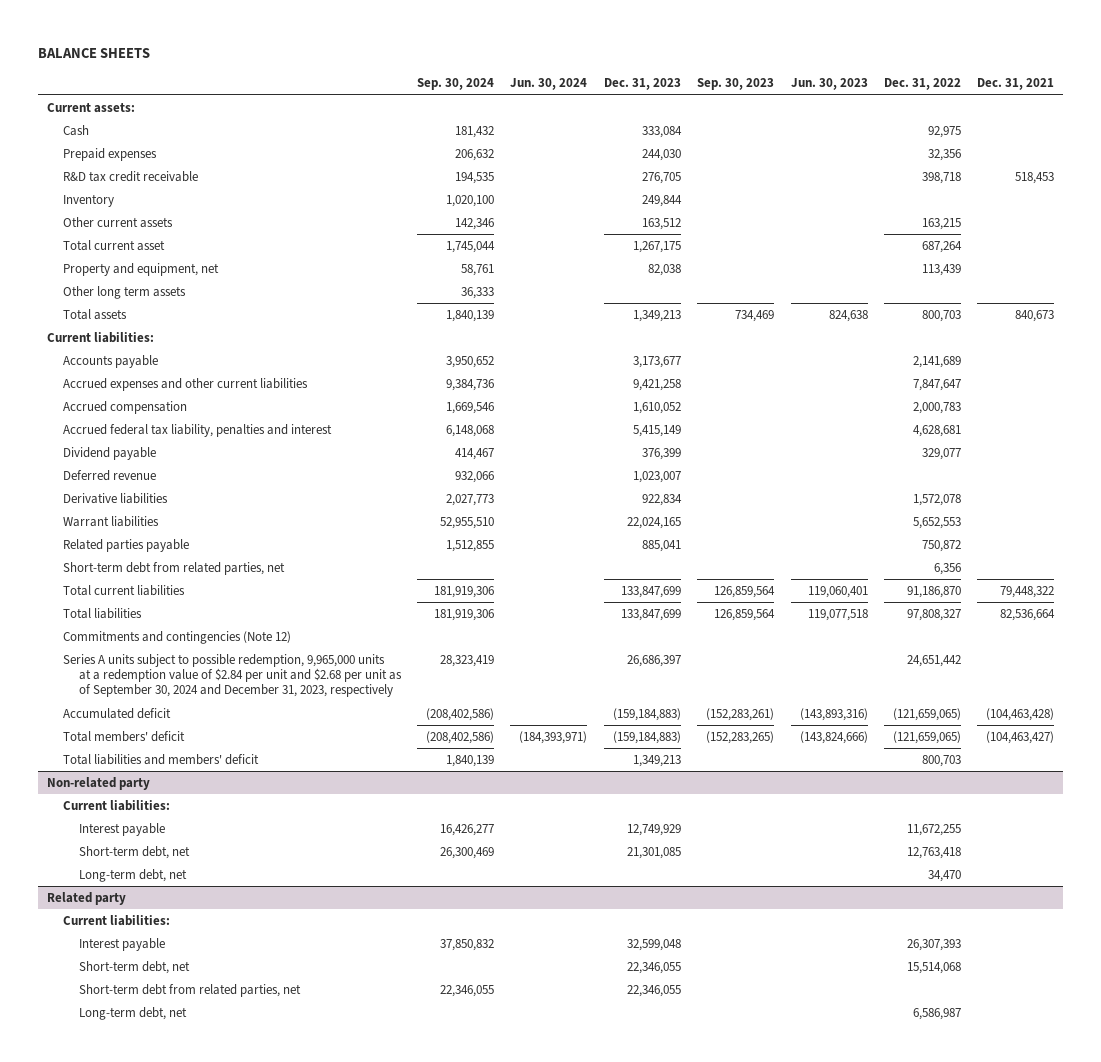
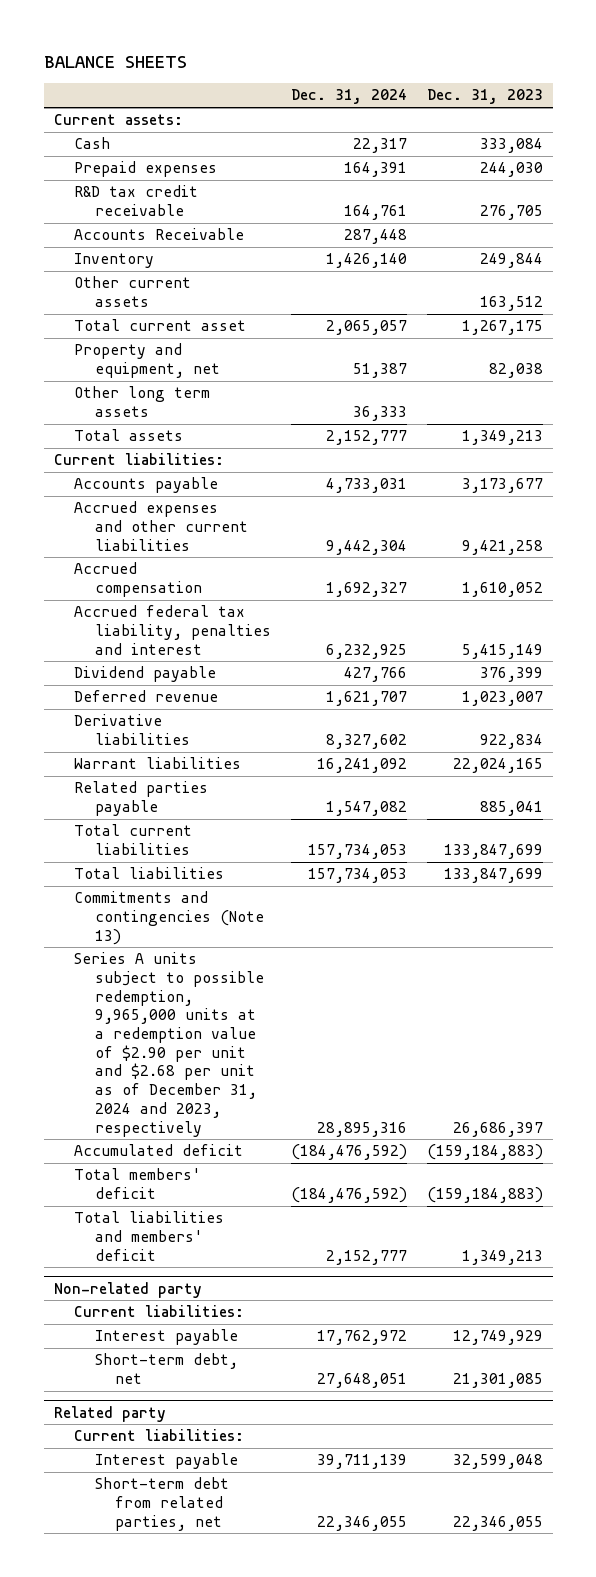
[417,78,495,91] Sep. 30, 2024 -> none
[510,78,588,91] Jun. 30, 2024 -> none
[697,78,775,91] Sep. 30, 2023 -> none
[790,78,868,91] Jun. 30, 2023 -> none
[884,78,962,91] Dec. 31, 2022 -> none
[977,78,1055,91] Dec. 31, 2021 -> none
none -> [290,89,407,105] Dec. 31, 2024
none -> [74,228,245,241] Accounts Receivable
[62,561,285,575] Short-term debt from related parties, net -> none
[62,630,291,644] Commitments and contingencies (Note 12) -> [74,891,264,945] Commitments and contingencies (Note 13)
[62,653,402,698] Series A units subject to possible redemption, 9,965,000 units at a redemption value of $2.84 per unit and $2.68 per unit as of September 30, 2024 and December 31, 2023, respectively -> [74,952,264,1137] Series A units subject to possible redemption, 9,965,000 units at a redemption value of $2.90 per unit and $2.68 per unit as of December 31, 2024 and 2023, respectively
[78,868,187,882] Long-term debt, net -> none
[78,960,190,974] Short-term debt, net -> none
[78,1006,187,1020] Long-term debt, net -> none

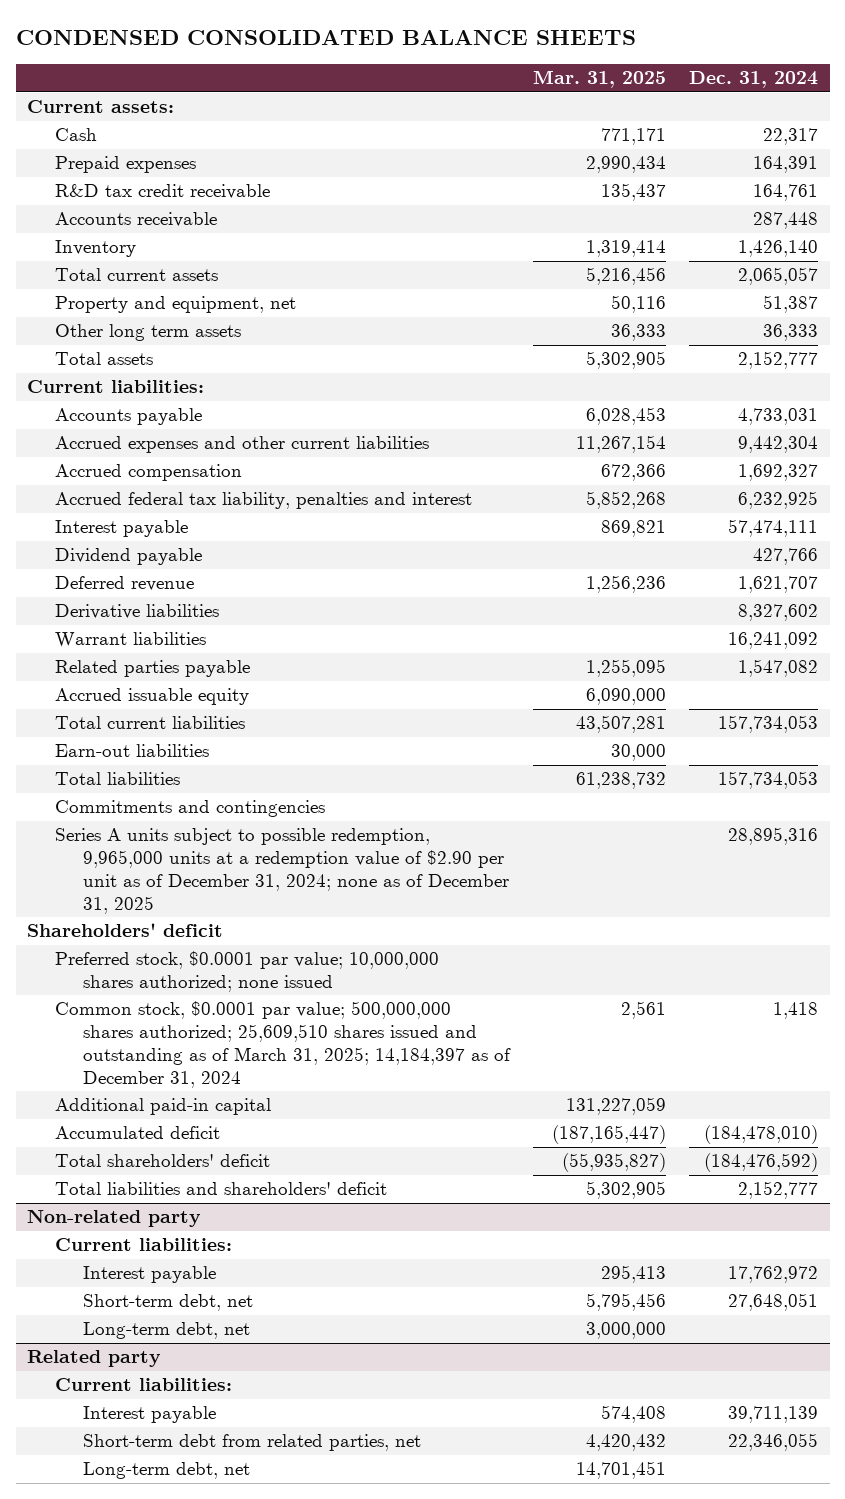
[43,55,187,68] BALANCE SHEETS -> [15,30,636,46] CONDENSED CONSOLIDATED BALANCE SHEETS
[426,89,543,105] Dec. 31, 2023 -> none
none -> [533,70,667,89] Mar. 31, 2025
[74,228,245,241] Accounts Receivable -> [55,212,218,228] Accounts receivable
[74,276,192,308] Other current assets -> none
[74,319,247,332] Total current asset -> [55,268,219,282] Total current assets
none -> [55,520,189,538] Interest payable
none -> [55,688,250,706] Accrued issuable equity
none -> [55,744,210,758] Earn-out liabilities
[74,891,264,945] Commitments and contingencies (Note 13) -> [55,800,326,818] Commitments and contingencies
[74,952,264,1137] Series A units subject to possible redemption, 9,965,000 units at a redemption value of $2.90 per unit and $2.68 per unit as of December 31, 2024 and 2023, respectively -> [55,828,510,914] Series A units subject to possible redemption, 9,965,000 units at a redemption value of $2.90 per unit as of December 31, 2024; none as of December 31, 2025
none -> [27,923,224,938] Shareholders' deficit
none -> [55,951,440,993] Preferred stock, $0.0001 par value; 10,000,000 shares authorized; none issued
none -> [55,1001,512,1088] Common stock, $0.0001 par value; 500,000,000 shares authorized; 25,609,510 shares issued and outstanding as of March 31, 2025; 14,184,397 as of December 31, 2024
none -> [55,1098,272,1116] Additional paid-in capital
[290,1144,407,1161] (184,476,592) -> [704,1125,819,1145] (184,478,010)
[74,1168,202,1200] Total members' deficit -> [55,1154,271,1168] Total shareholders' deficit
[74,1211,225,1261] Total liabilities and members' deficit -> [55,1182,388,1196] Total liabilities and shareholders' deficit
none -> [83,1322,251,1340] Long-term debt, net
none -> [83,1462,251,1480] Long-term debt, net

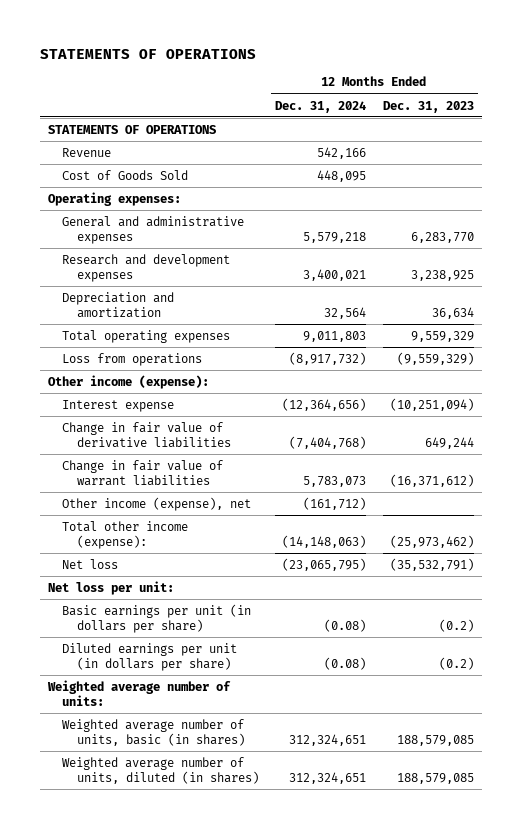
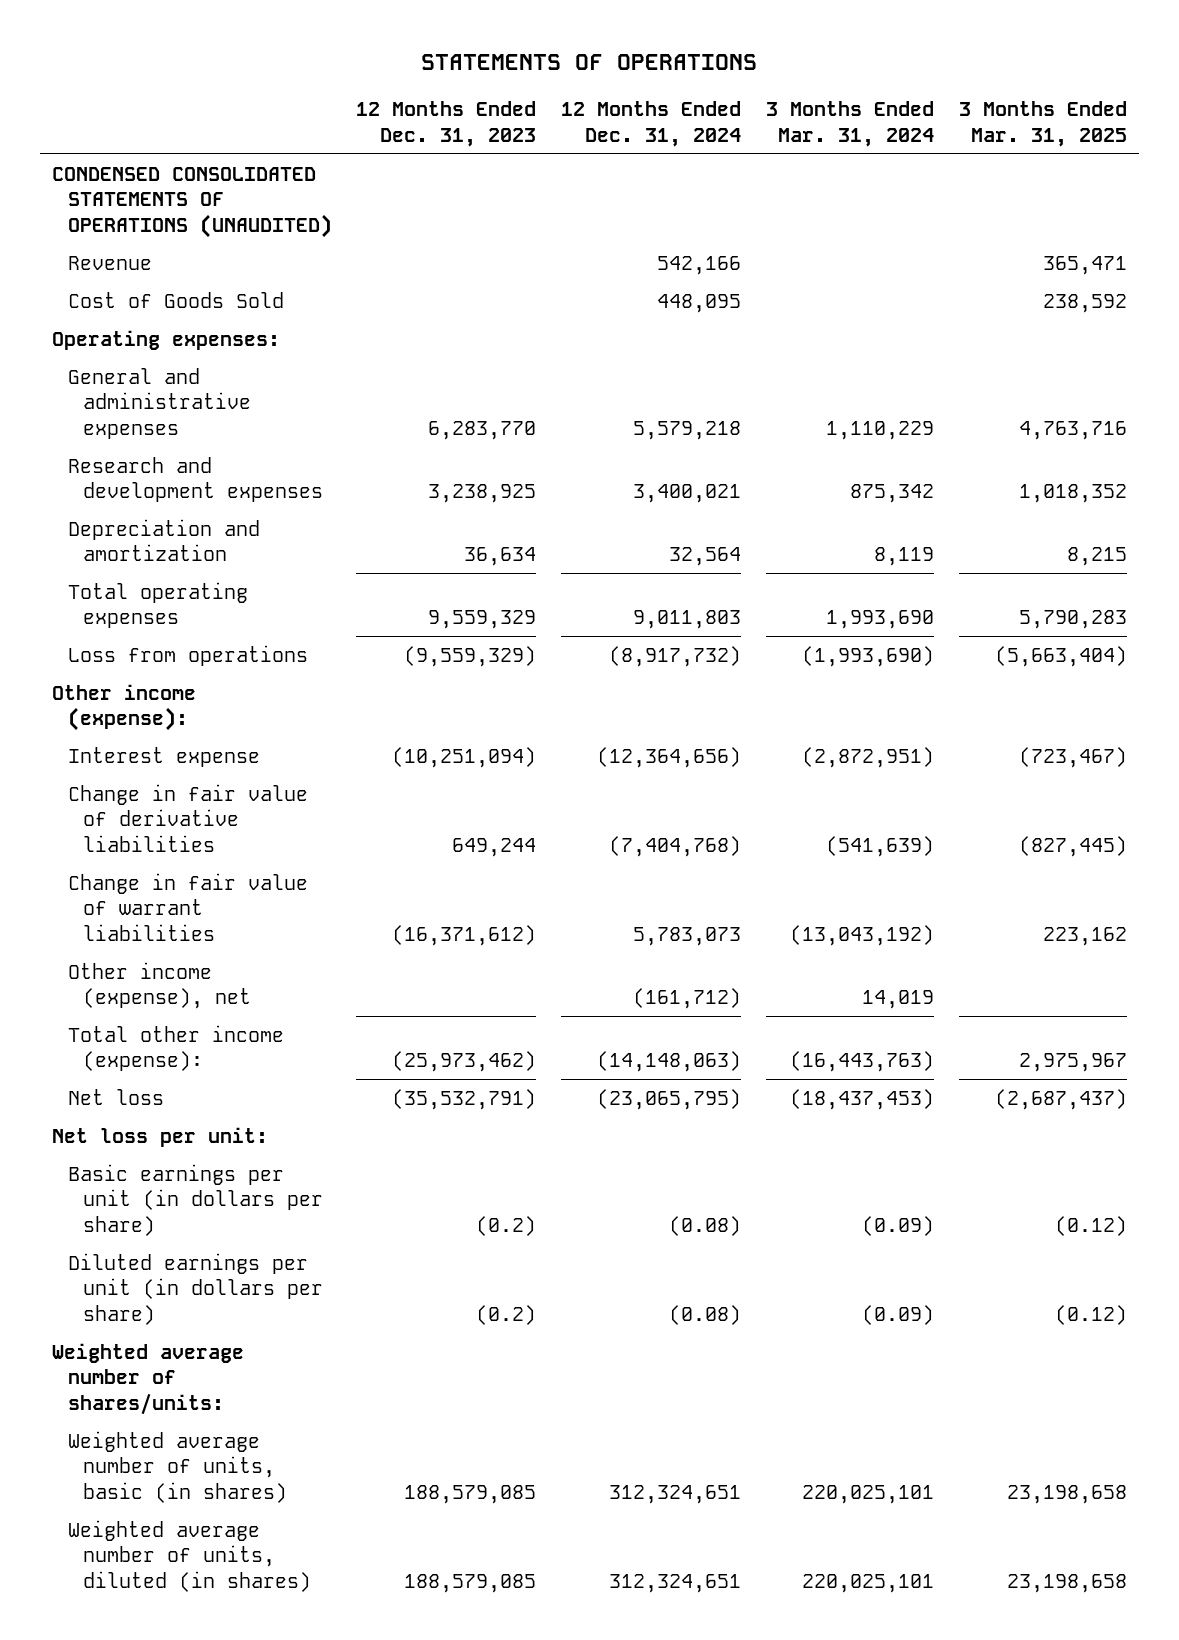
none -> [766,101,935,147] 3 Months Ended Mar. 31, 2024
none -> [958,101,1127,147] 3 Months Ended Mar. 31, 2025
[47,124,216,134] STATEMENTS OF OPERATIONS -> [51,166,332,238] CONDENSED CONSOLIDATED STATEMENTS OF OPERATIONS (UNAUDITED)
[46,679,231,706] Weighted average number of units: -> [51,1342,244,1415] Weighted average number of shares/units:

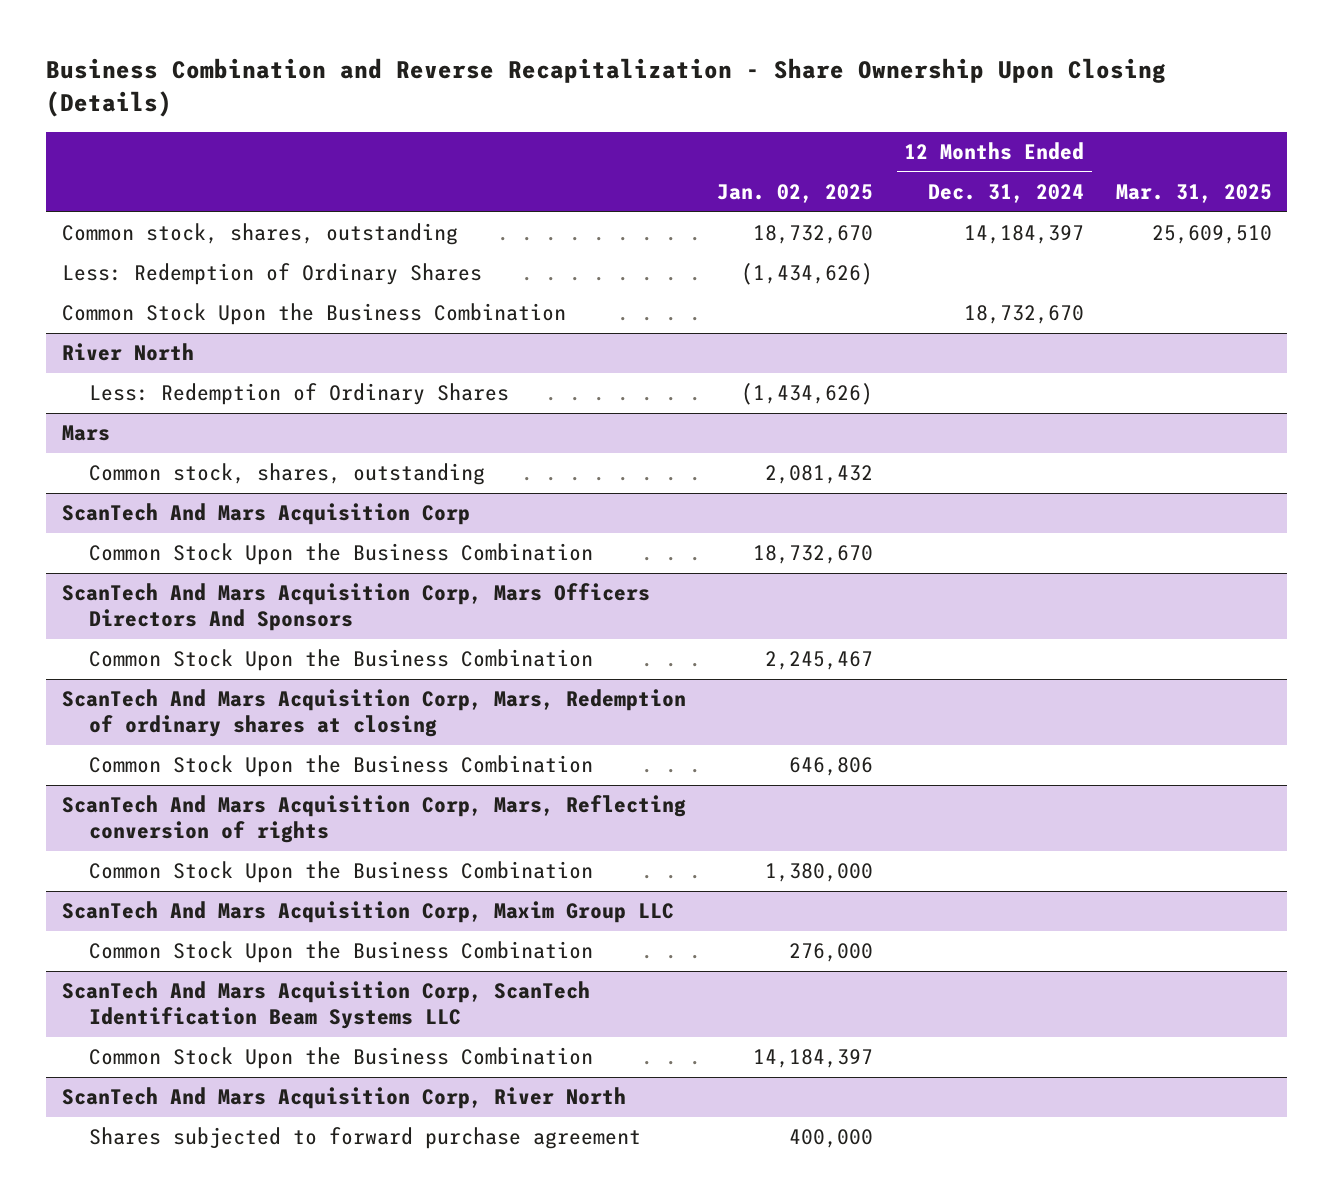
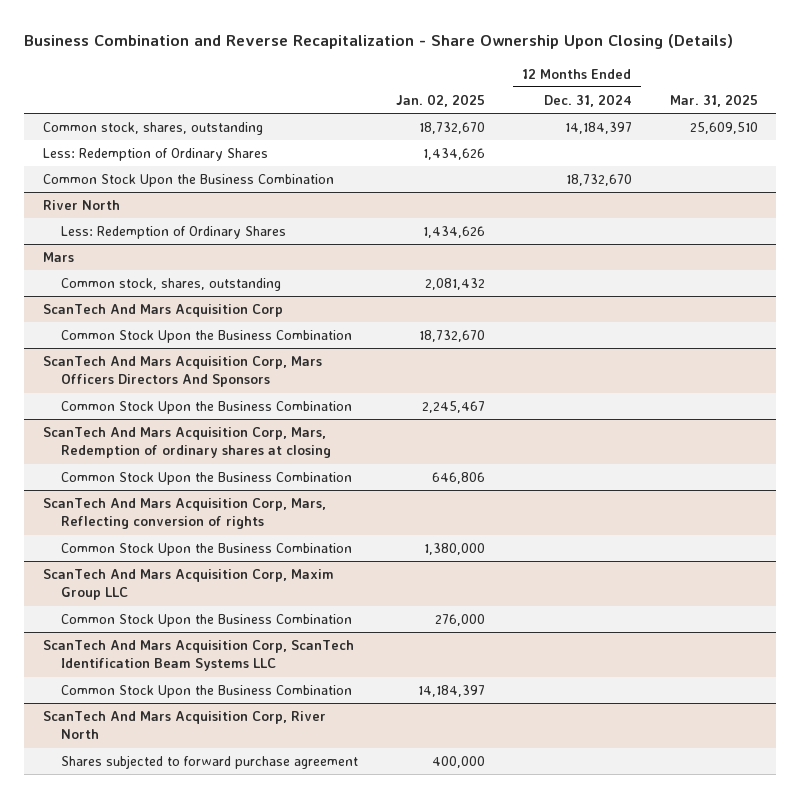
[741,263,874,286] (1,434,626) -> [423,148,486,161] 1,434,626
[741,383,874,406] (1,434,626) -> [423,226,486,239] 1,434,626

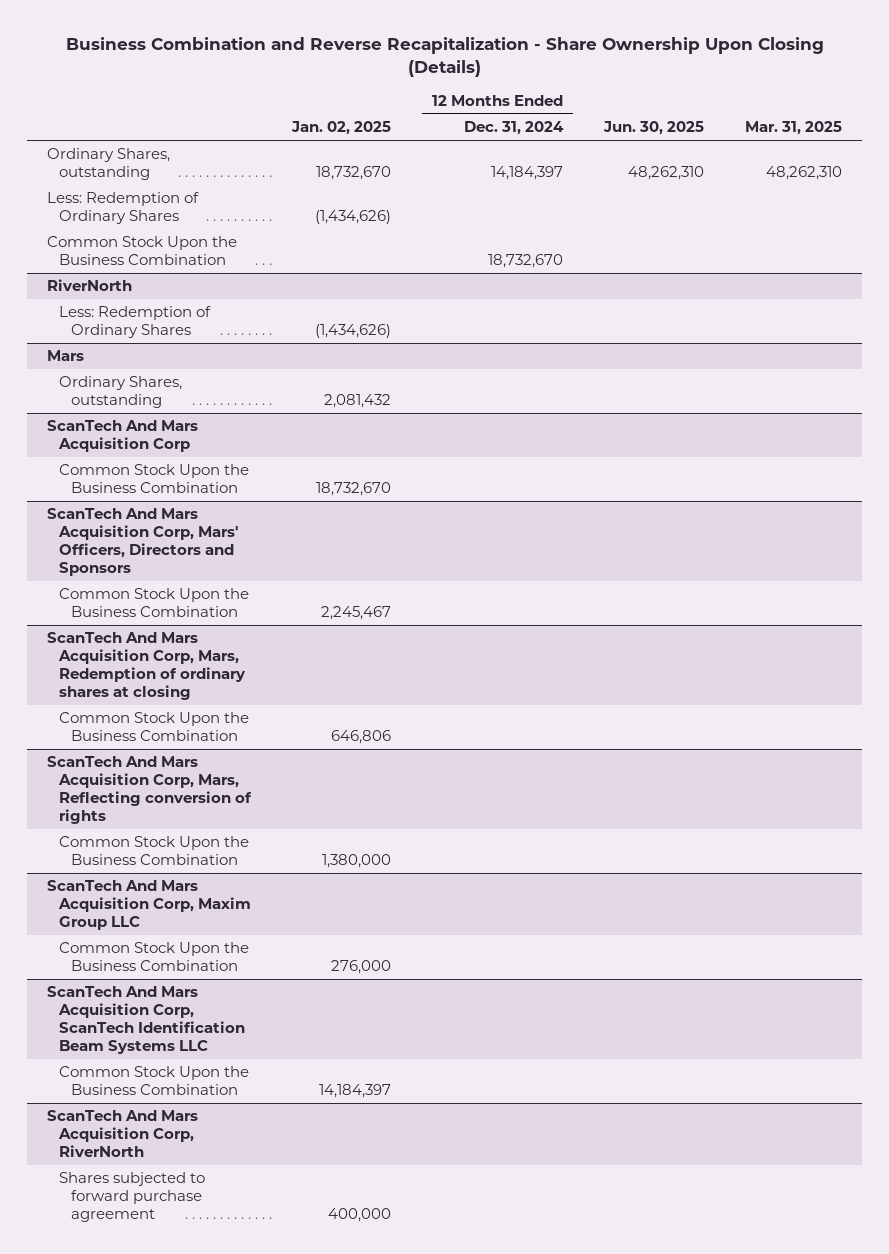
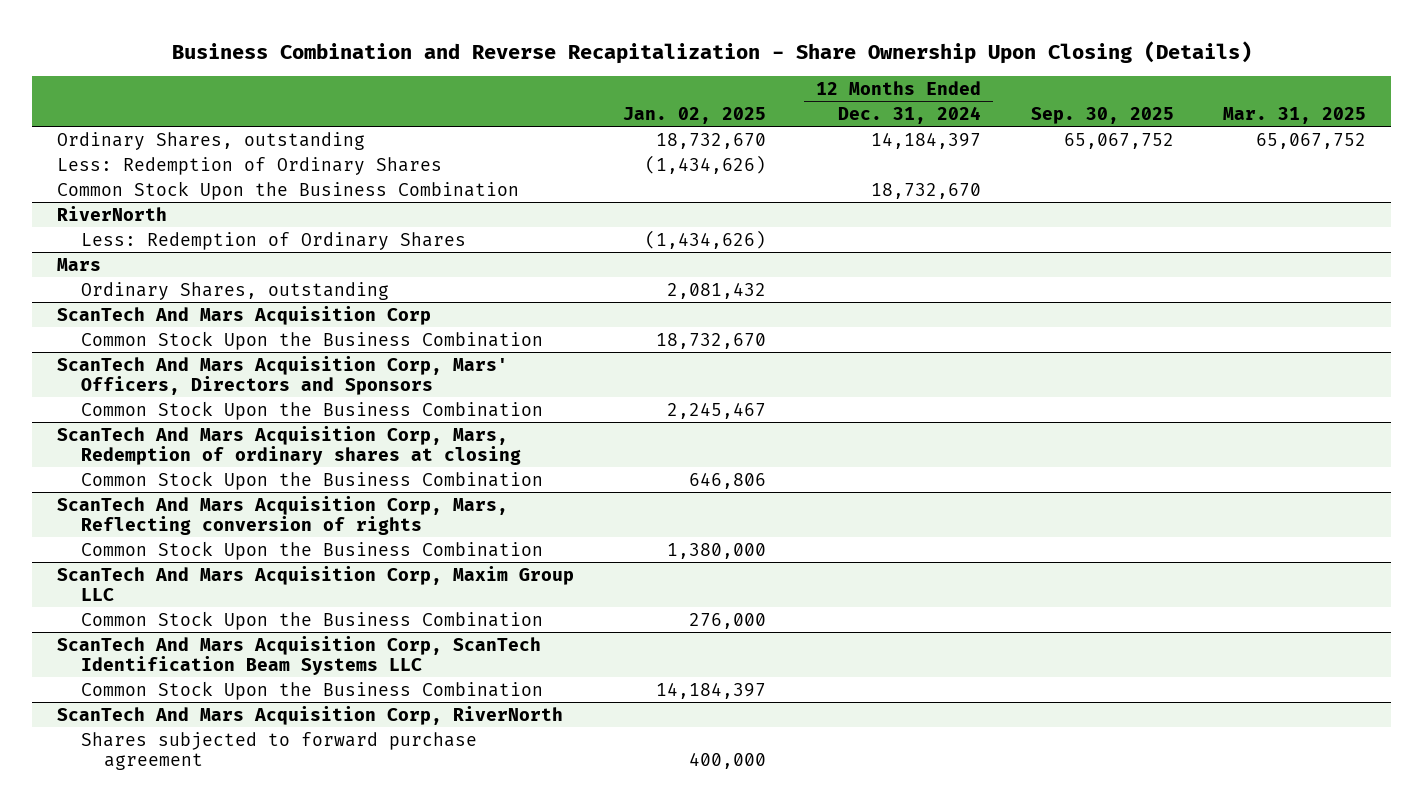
[603,121,705,136] Jun. 30, 2025 -> none
none -> [1030,106,1174,124] Sep. 30, 2025
[765,166,842,181] 48,262,310 -> [1256,132,1367,149] 65,067,752

